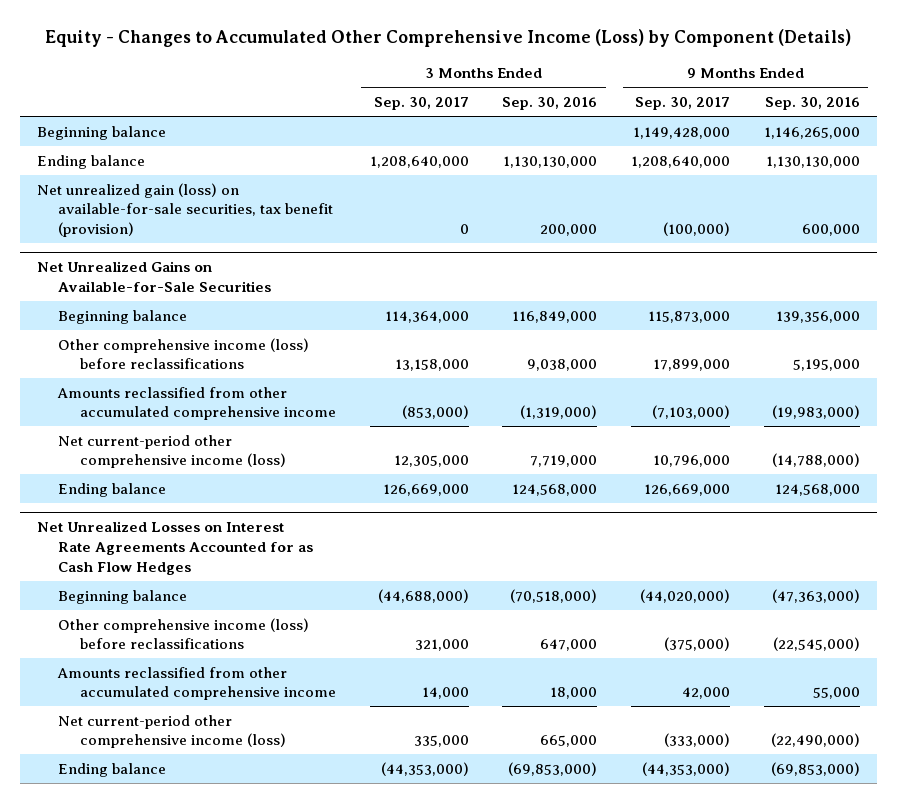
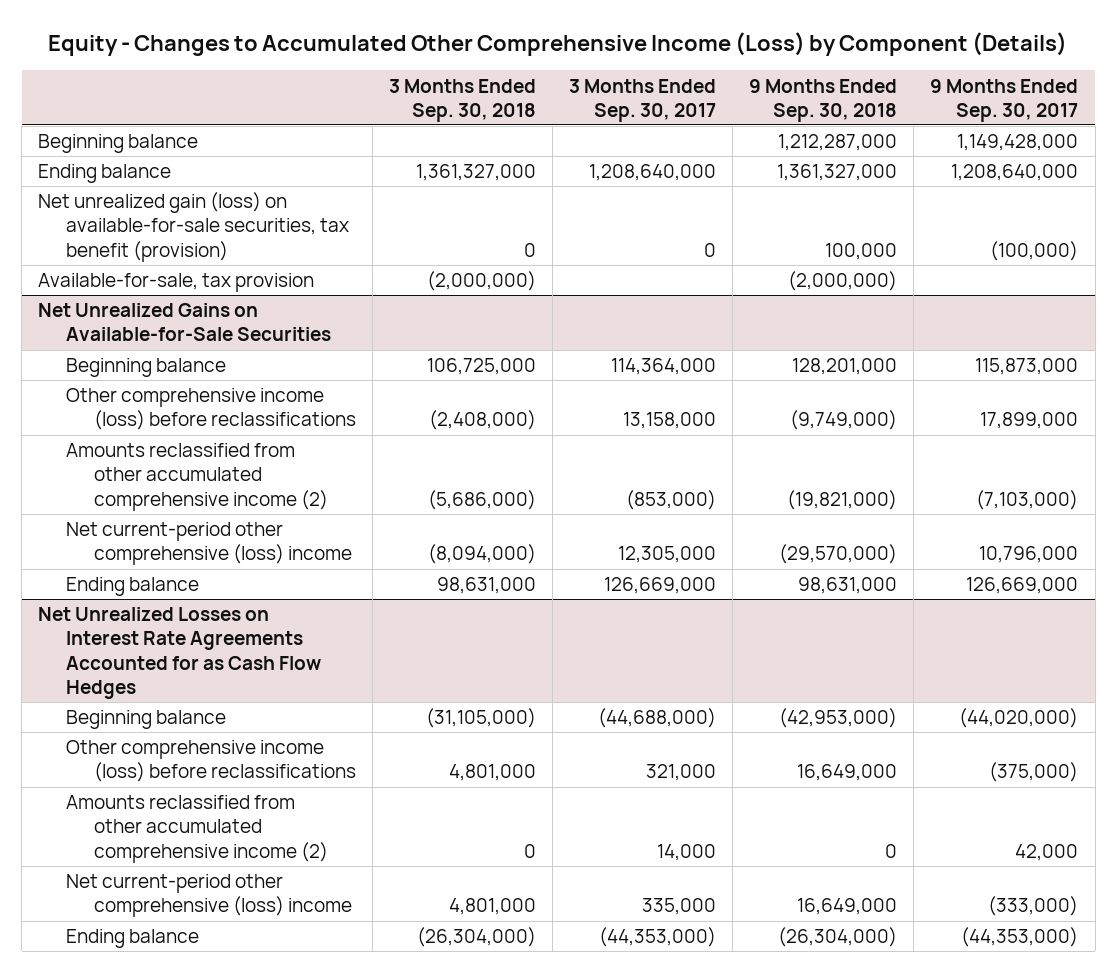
[502,96,598,110] Sep. 30, 2016 -> none
[764,96,860,110] Sep. 30, 2016 -> none
none -> [388,78,536,122] 3 Months Ended Sep. 30, 2018
none -> [749,78,898,122] 9 Months Ended Sep. 30, 2018
none -> [38,273,315,293] Available-for-sale, tax provision
[57,386,336,421] Amounts reclassified from other accumulated comprehensive income -> [65,443,328,511] Amounts reclassified from other accumulated comprehensive income (2)
[58,434,286,469] Net current-period other comprehensive income (loss) -> [65,522,352,566] Net current-period other comprehensive (loss) income
[57,666,336,701] Amounts reclassified from other accumulated comprehensive income -> [65,795,328,863] Amounts reclassified from other accumulated comprehensive income (2)
[58,714,286,749] Net current-period other comprehensive income (loss) -> [65,874,352,918] Net current-period other comprehensive (loss) income

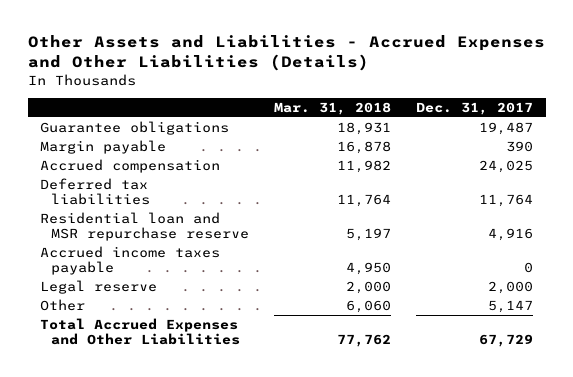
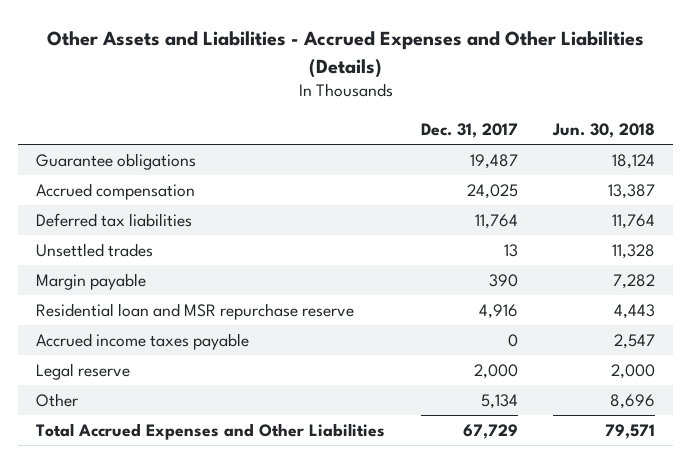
[274,101,392,115] Mar. 31, 2018 -> none
none -> [552,122,656,138] Jun. 30, 2018
none -> [36,242,154,257] Unsettled trades
[40,139,167,154] Margin payable -> [36,272,147,290] Margin payable
[488,299,534,313] 5,147 -> [480,393,518,409] 5,134

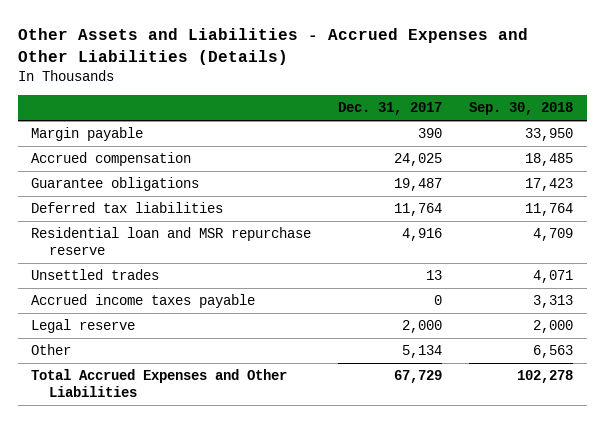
[552,122,656,138] Jun. 30, 2018 -> none
none -> [469,102,574,116] Sep. 30, 2018
[36,272,147,290] Margin payable -> [31,127,144,142] Margin payable
[36,152,197,170] Guarantee obligations -> [31,177,200,192] Guarantee obligations
[36,242,154,257] Unsettled trades -> [31,269,160,281] Unsettled trades

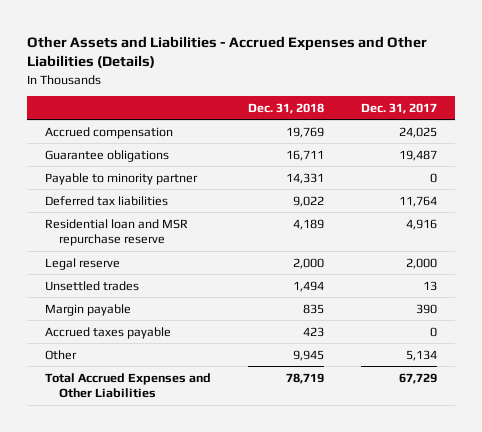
[469,102,574,116] Sep. 30, 2018 -> none
none -> [248,102,325,114] Dec. 31, 2018
none -> [45,172,199,185] Payable to minority partner
[31,294,256,309] Accrued income taxes payable -> none
[31,269,160,281] Unsettled trades -> [45,280,140,291] Unsettled trades
[31,127,144,142] Margin payable -> [45,303,132,316] Margin payable
none -> [45,326,172,339] Accrued taxes payable

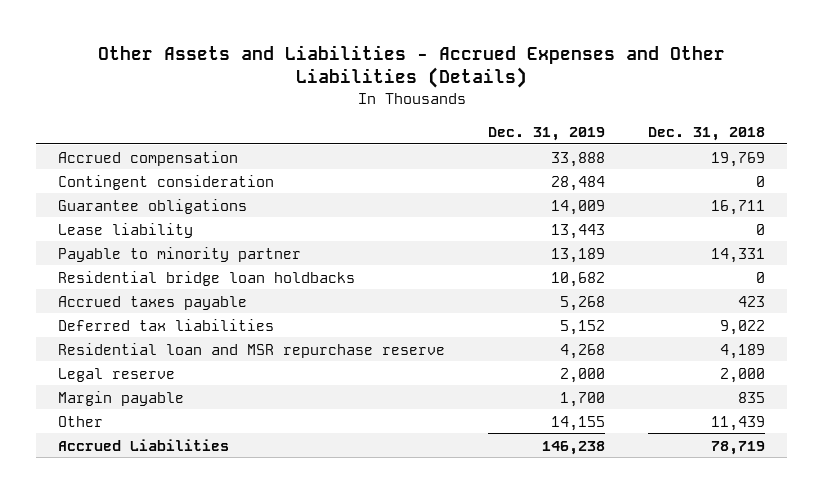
[360,102,437,114] Dec. 31, 2017 -> none
none -> [488,126,606,141] Dec. 31, 2019
none -> [57,174,274,190] Contingent consideration
none -> [57,222,193,238] Lease liability
none -> [57,270,355,286] Residential bridge loan holdbacks
[45,326,172,339] Accrued taxes payable -> [57,295,247,310] Accrued taxes payable
[45,280,140,291] Unsettled trades -> none
[293,349,325,361] 9,945 -> [711,415,766,431] 11,439
[45,372,212,399] Total Accrued Expenses and Other Liabilities -> [57,438,229,451] Accrued Liabilities

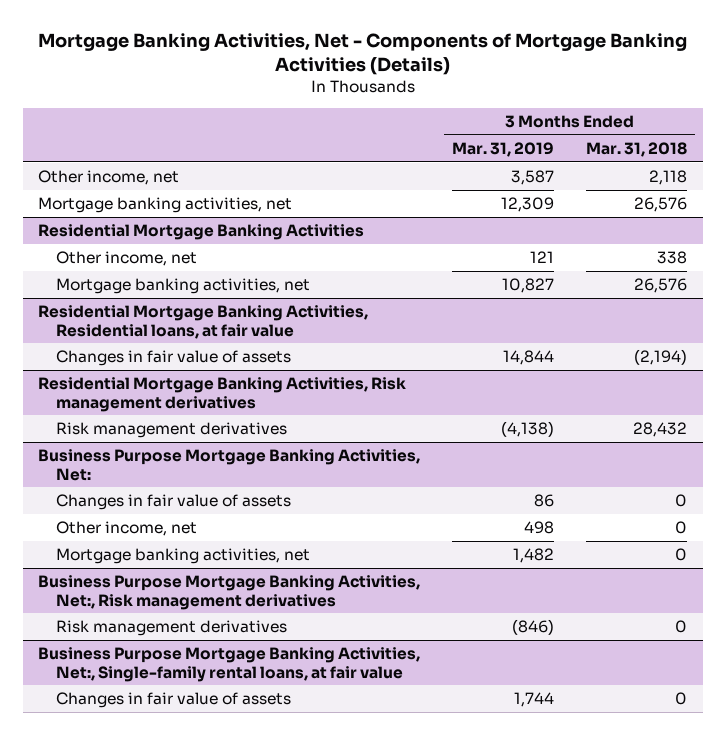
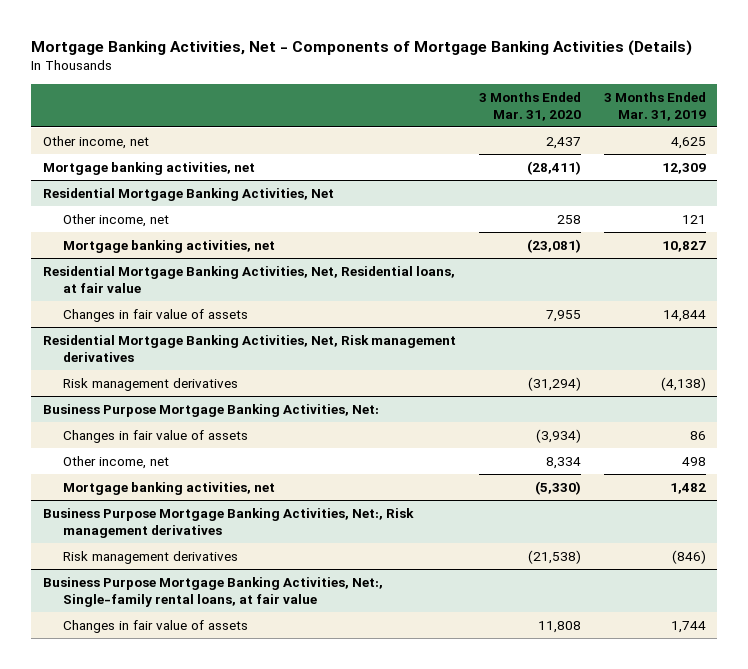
[586,142,688,158] Mar. 31, 2018 -> none
none -> [478,91,581,121] 3 Months Ended Mar. 31, 2020
[511,170,555,186] 3,587 -> [670,136,706,149] 4,625
[38,224,365,241] Residential Mortgage Banking Activities -> [42,187,334,201] Residential Mortgage Banking Activities, Net
[38,305,369,339] Residential Mortgage Banking Activities, Residential loans, at fair value -> [42,265,455,293] Residential Mortgage Banking Activities, Net, Residential loans, at fair value
[38,377,407,412] Residential Mortgage Banking Activities, Risk management derivatives -> [42,334,456,362] Residential Mortgage Banking Activities, Net, Risk management derivatives

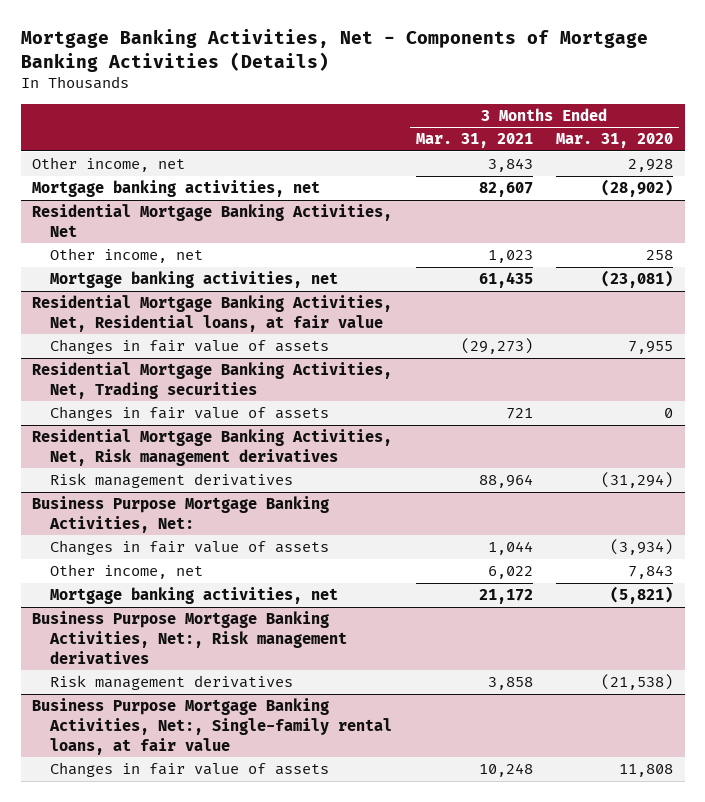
[603,91,706,121] 3 Months Ended Mar. 31, 2019 -> none
none -> [415,133,533,149] Mar. 31, 2021
[545,136,581,149] 2,437 -> [628,159,674,173] 2,928
[526,160,581,175] (28,411) -> [601,179,674,198] (28,902)
none -> [32,362,393,399] Residential Mortgage Banking Activities, Net, Trading securities
none -> [50,406,330,422] Changes in fair value of assets
[545,456,581,469] 8,334 -> [628,565,674,580] 7,843
[534,480,581,495] (5,330) -> [610,586,674,605] (5,821)

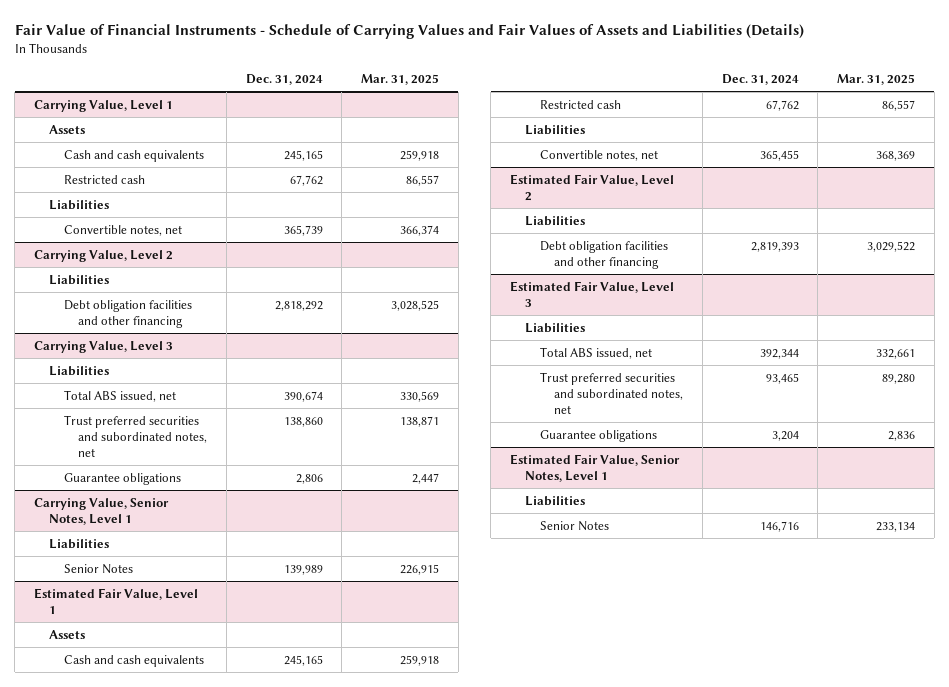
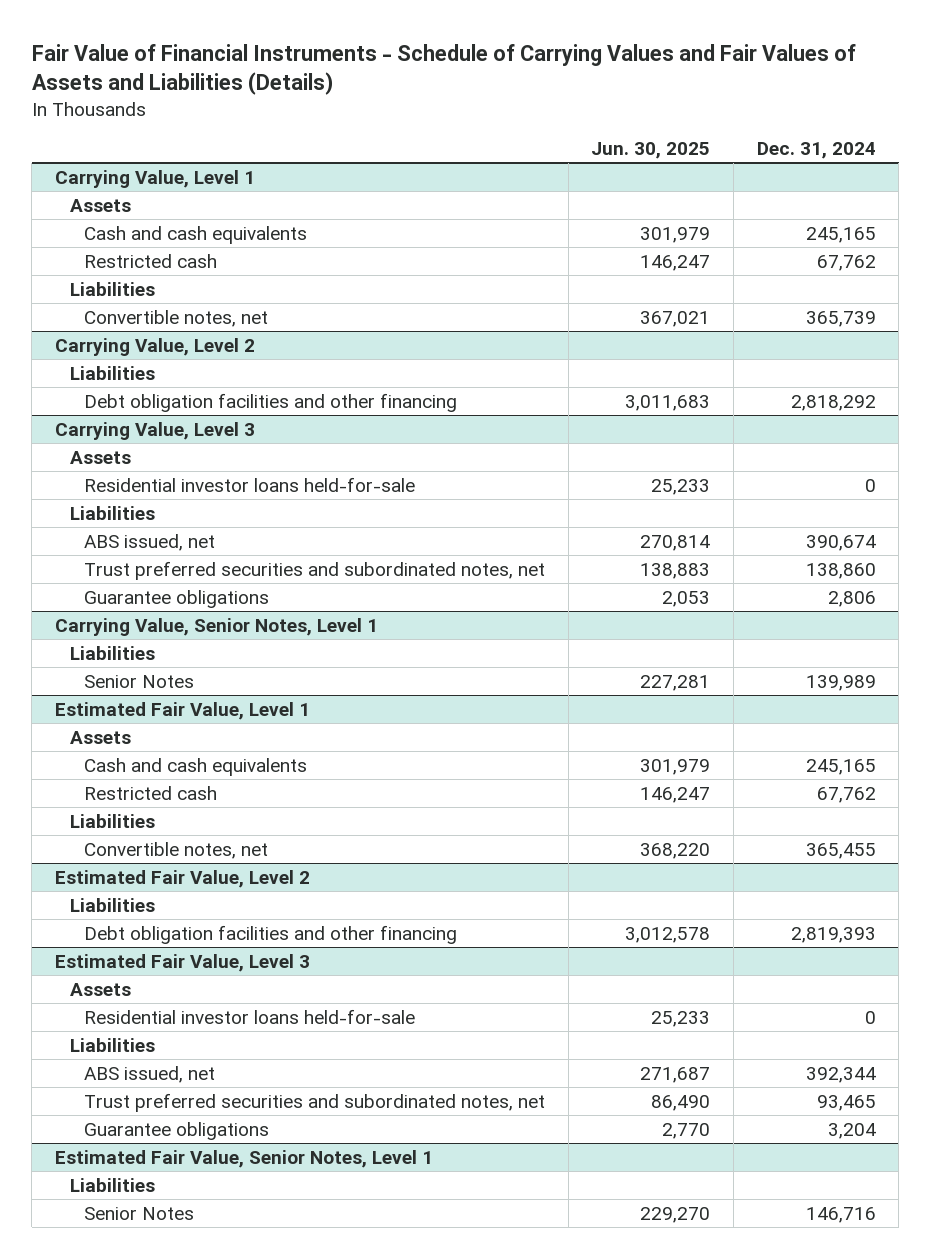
[361,73,440,85] Mar. 31, 2025 -> none
none -> [591,142,711,160] Jun. 30, 2025
none -> [69,450,131,464] Assets
none -> [84,476,416,492] Residential investor loans held-for-sale
[63,389,176,402] Total ABS issued, net -> [84,533,216,551] ABS issued, net
none -> [69,982,131,996] Assets
none -> [84,1008,416,1024] Residential investor loans held-for-sale
[539,346,652,359] Total ABS issued, net -> [84,1065,216,1083] ABS issued, net

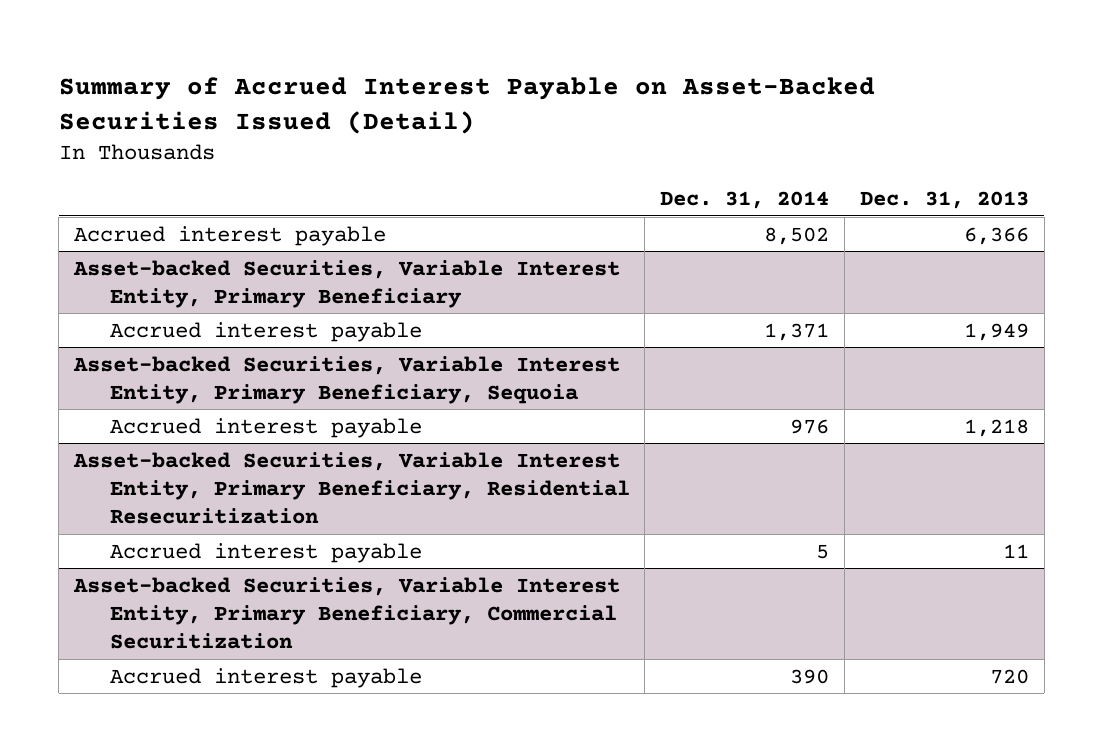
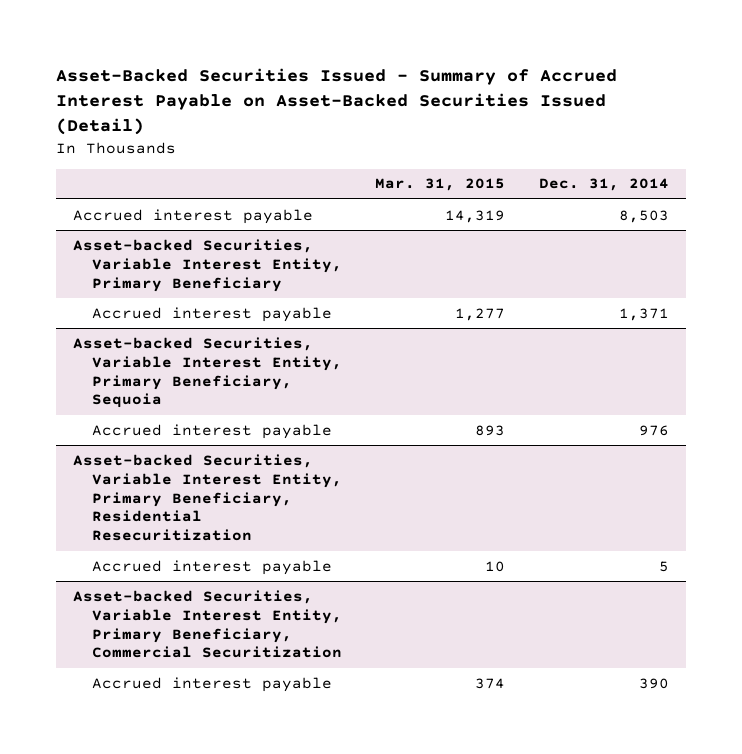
[58,76,875,134] Summary of Accrued Interest Payable on Asset-Backed Securities Issued (Detail) -> [56,67,618,135] Asset-Backed Securities Issued - Summary of Accrued Interest Payable on Asset-Backed Securities Issued (Detail)
[860,191,1030,210] Dec. 31, 2013 -> none
none -> [375,178,506,192] Mar. 31, 2015
[764,226,830,245] 8,502 -> [618,209,669,223] 8,503

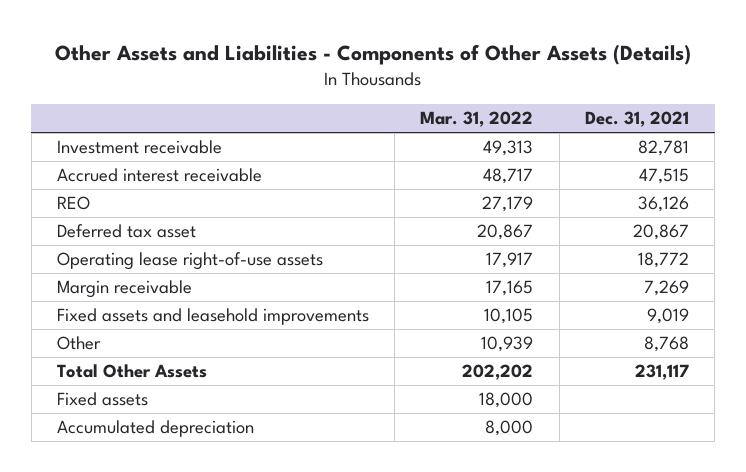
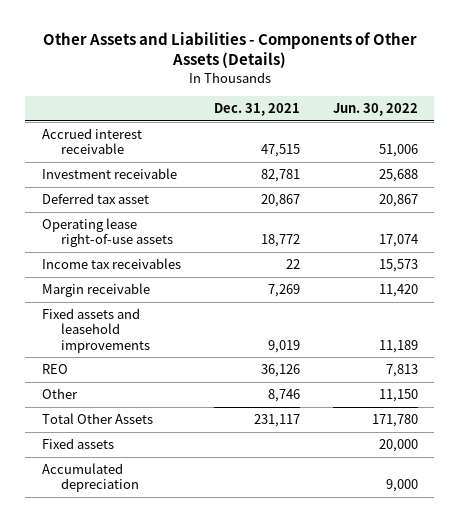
[420,111,534,128] Mar. 31, 2022 -> none
none -> [332,102,418,116] Jun. 30, 2022
[57,140,223,155] Investment receivable -> [41,168,177,180] Investment receivable
none -> [41,258,181,270] Income tax receivables
[57,196,91,211] REO -> [41,364,68,375] REO
[643,336,689,353] 8,768 -> [267,389,300,403] 8,746

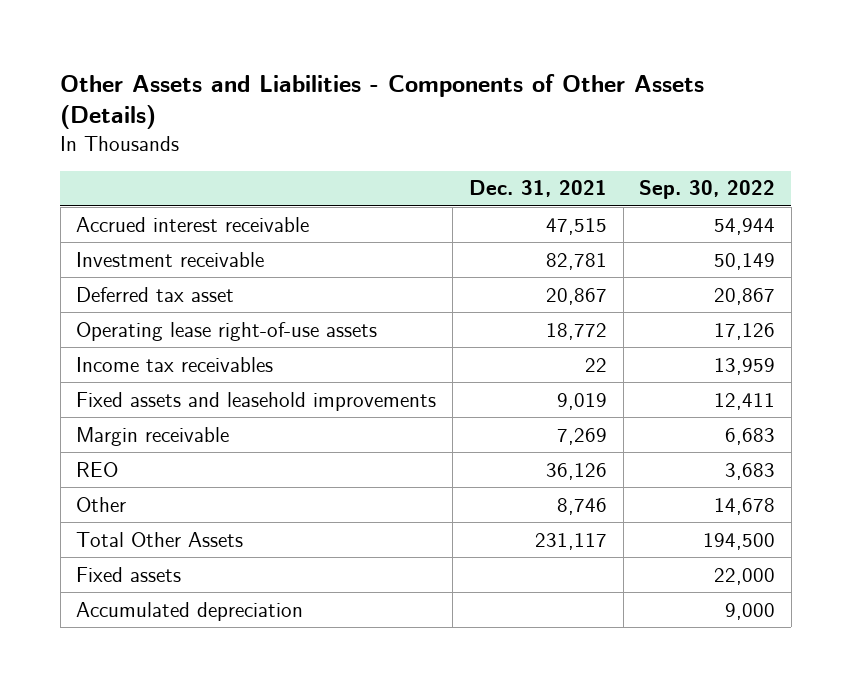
[332,102,418,116] Jun. 30, 2022 -> none
none -> [639,180,776,200] Sep. 30, 2022
[41,283,150,298] Margin receivable -> [76,426,230,446] Margin receivable

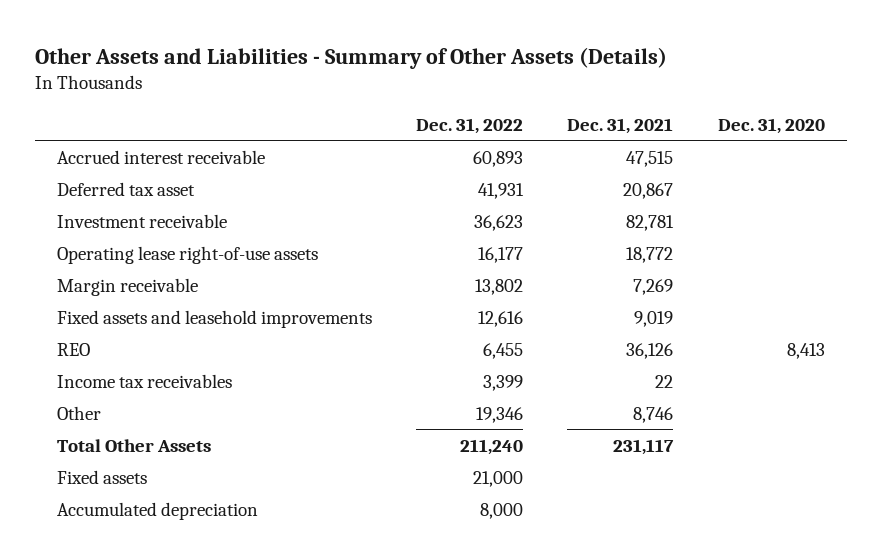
[60,73,705,130] Other Assets and Liabilities - Components of Other Assets (Details) -> [34,46,667,69] Other Assets and Liabilities - Summary of Other Assets (Details)
[639,180,776,200] Sep. 30, 2022 -> none
none -> [416,117,524,134] Dec. 31, 2022
none -> [717,117,825,134] Dec. 31, 2020
[76,251,265,267] Investment receivable -> [56,213,227,228] Investment receivable
[76,391,437,411] Fixed assets and leasehold improvements -> [56,309,372,328] Fixed assets and leasehold improvements
[76,356,274,372] Income tax receivables -> [56,373,232,388] Income tax receivables

